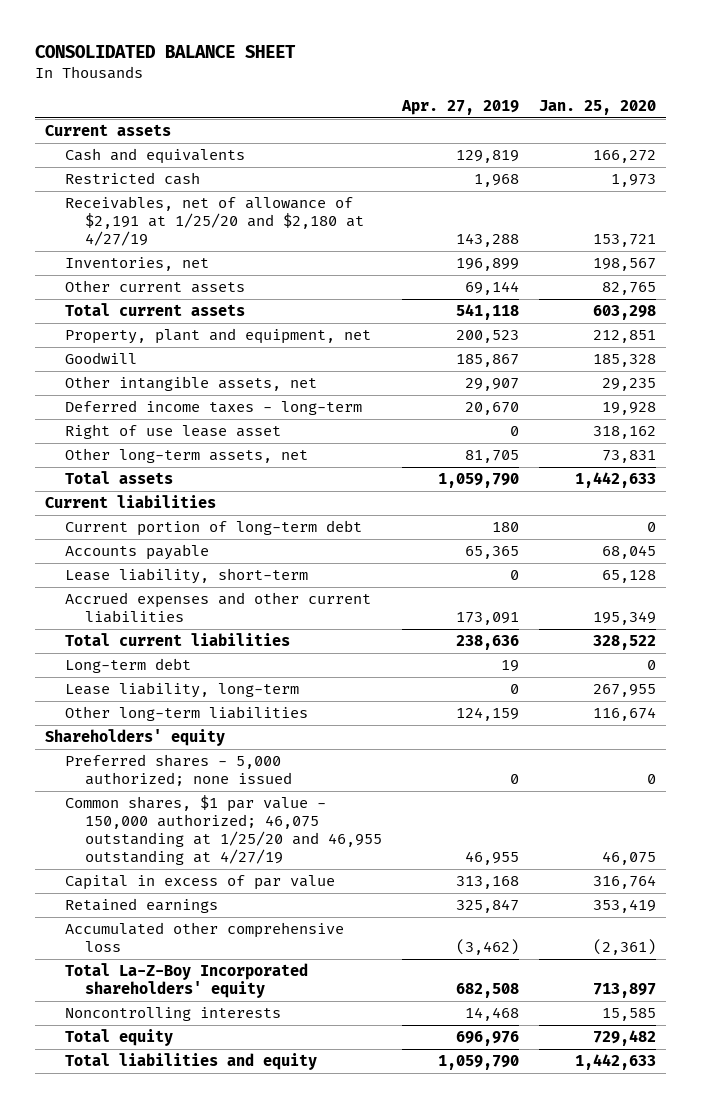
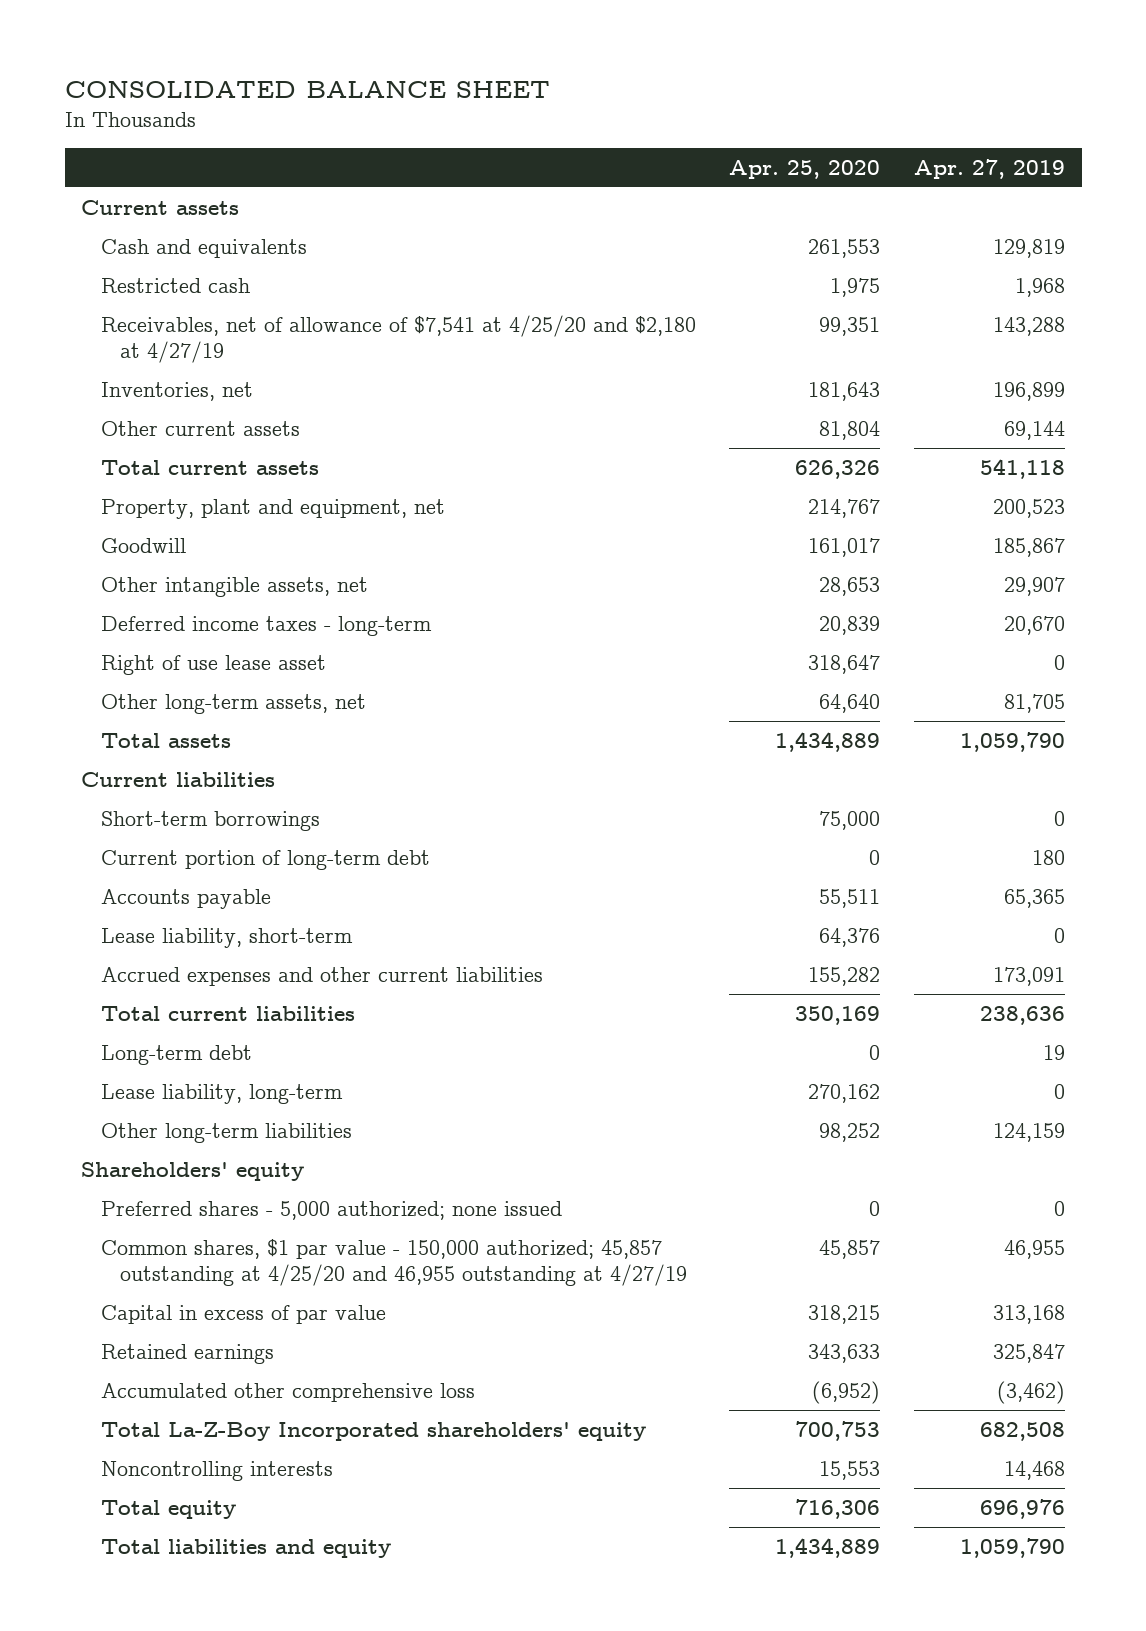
[539,99,657,115] Jan. 25, 2020 -> none
none -> [729,159,881,179] Apr. 25, 2020
[65,196,365,247] Receivables, net of allowance of $2,191 at 1/25/20 and $2,180 at 4/27/19 -> [100,314,696,363] Receivables, net of allowance of $7,541 at 4/25/20 and $2,180 at 4/27/19
none -> [100,810,320,831] Short-term borrowings
[65,795,383,866] Common shares, $1 par value - 150,000 authorized; 46,075 outstanding at 1/25/20 and 46,955 outstanding at 4/27/19 -> [100,1238,688,1286] Common shares, $1 par value - 150,000 authorized; 45,857 outstanding at 4/25/20 and 46,955 outstanding at 4/27/19

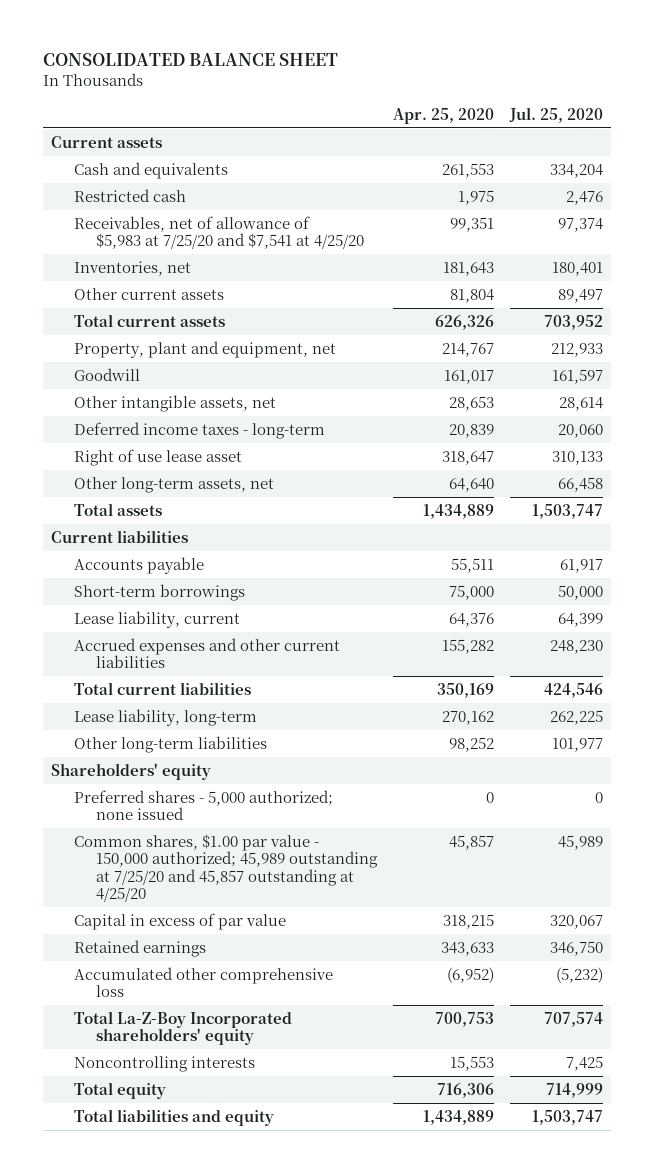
[913,158,1065,179] Apr. 27, 2019 -> none
none -> [508,106,603,123] Jul. 25, 2020
[100,314,696,363] Receivables, net of allowance of $7,541 at 4/25/20 and $2,180 at 4/27/19 -> [73,215,365,250] Receivables, net of allowance of $5,983 at 7/25/20 and $7,541 at 4/25/20
[100,849,430,870] Current portion of long-term debt -> none
[100,810,320,831] Short-term borrowings -> [73,583,245,601] Short-term borrowings
[100,927,353,948] Lease liability, short-term -> [73,610,240,628] Lease liability, current
[100,1044,252,1065] Long-term debt -> none
[100,1238,688,1286] Common shares, $1 par value - 150,000 authorized; 45,857 outstanding at 4/25/20 and 46,955 outstanding at 4/27/19 -> [73,833,379,903] Common shares, $1.00 par value - 150,000 authorized; 45,989 outstanding at 7/25/20 and 45,857 outstanding at 4/25/20

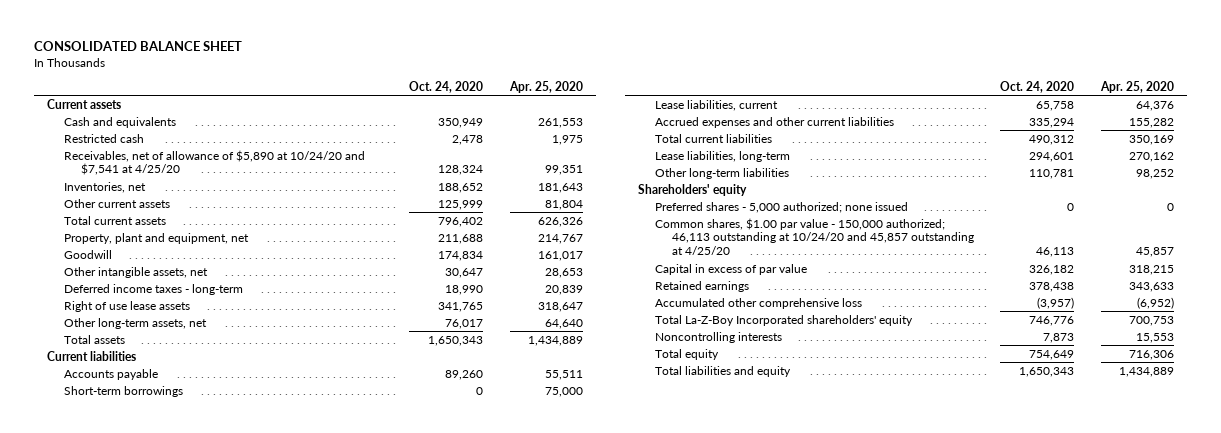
[508,106,603,123] Jul. 25, 2020 -> none
none -> [409,80,484,93] Oct. 24, 2020
[73,215,365,250] Receivables, net of allowance of $5,983 at 7/25/20 and $7,541 at 4/25/20 -> [63,149,365,176] Receivables, net of allowance of $5,890 at 10/24/20 and $7,541 at 4/25/20
[73,448,242,466] Right of use lease asset -> [63,300,190,312] Right of use lease assets
[73,610,240,628] Lease liability, current -> [654,99,778,111] Lease liabilities, current
[73,708,257,726] Lease liability, long-term -> [654,150,790,162] Lease liabilities, long-term
[73,833,379,903] Common shares, $1.00 par value - 150,000 authorized; 45,989 outstanding at 7/25/20 and 45,857 outstanding at 4/25/20 -> [654,217,975,256] Common shares, $1.00 par value - 150,000 authorized; 46,113 outstanding at 10/24/20 and 45,857 outstanding at 4/25/20

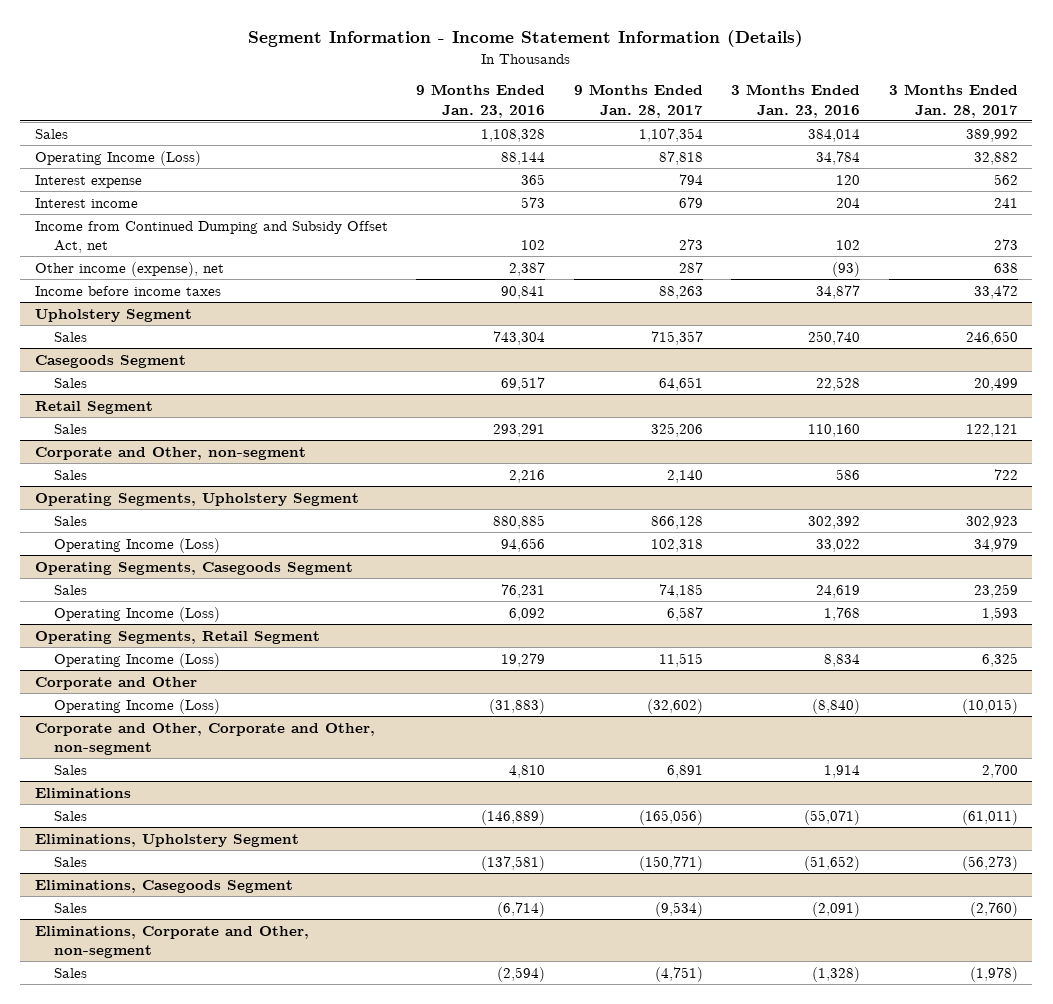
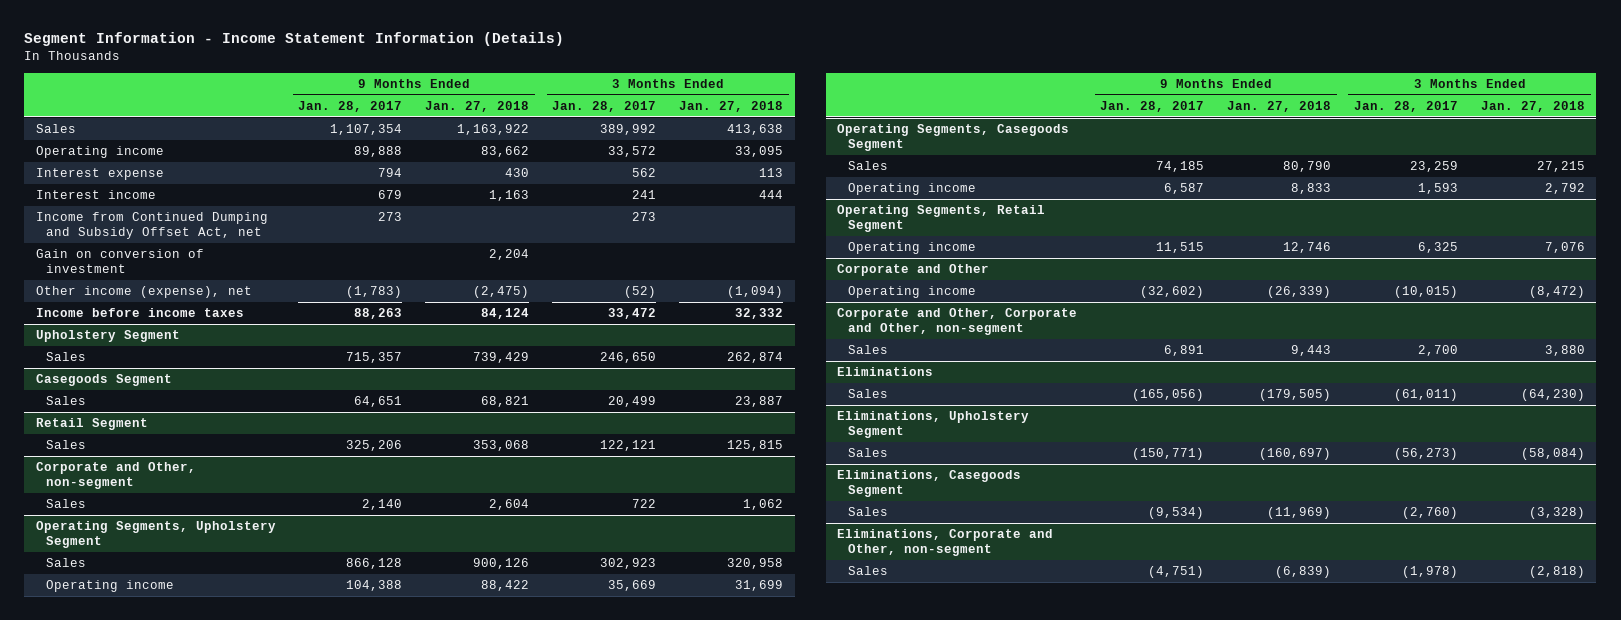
[416,84,546,118] 9 Months Ended Jan. 23, 2016 -> none
[731,84,861,118] 3 Months Ended Jan. 23, 2016 -> none
none -> [425,100,530,112] Jan. 27, 2018
none -> [679,100,784,112] Jan. 27, 2018
[34,150,201,166] Operating Income (Loss) -> [35,146,164,159] Operating income
[658,150,703,165] 87,818 -> [354,146,403,158] 89,888
[974,151,1019,165] 32,882 -> [608,146,657,158] 33,572
none -> [35,249,204,273] Gain on conversion of investment
[678,261,703,273] 287 -> [346,286,403,299] (1,783)
[994,262,1019,273] 638 -> [624,286,657,299] (52)
[53,537,220,553] Operating Income (Loss) -> [46,580,175,593] Operating income
[650,538,703,552] 102,318 -> [346,580,403,592] 104,388
[974,537,1019,552] 34,979 -> [608,580,657,592] 35,669
[53,606,220,622] Operating Income (Loss) -> [848,183,977,196] Operating income
[53,652,220,668] Operating Income (Loss) -> [848,242,977,255] Operating income
[53,698,220,714] Operating Income (Loss) -> [848,286,977,299] Operating income

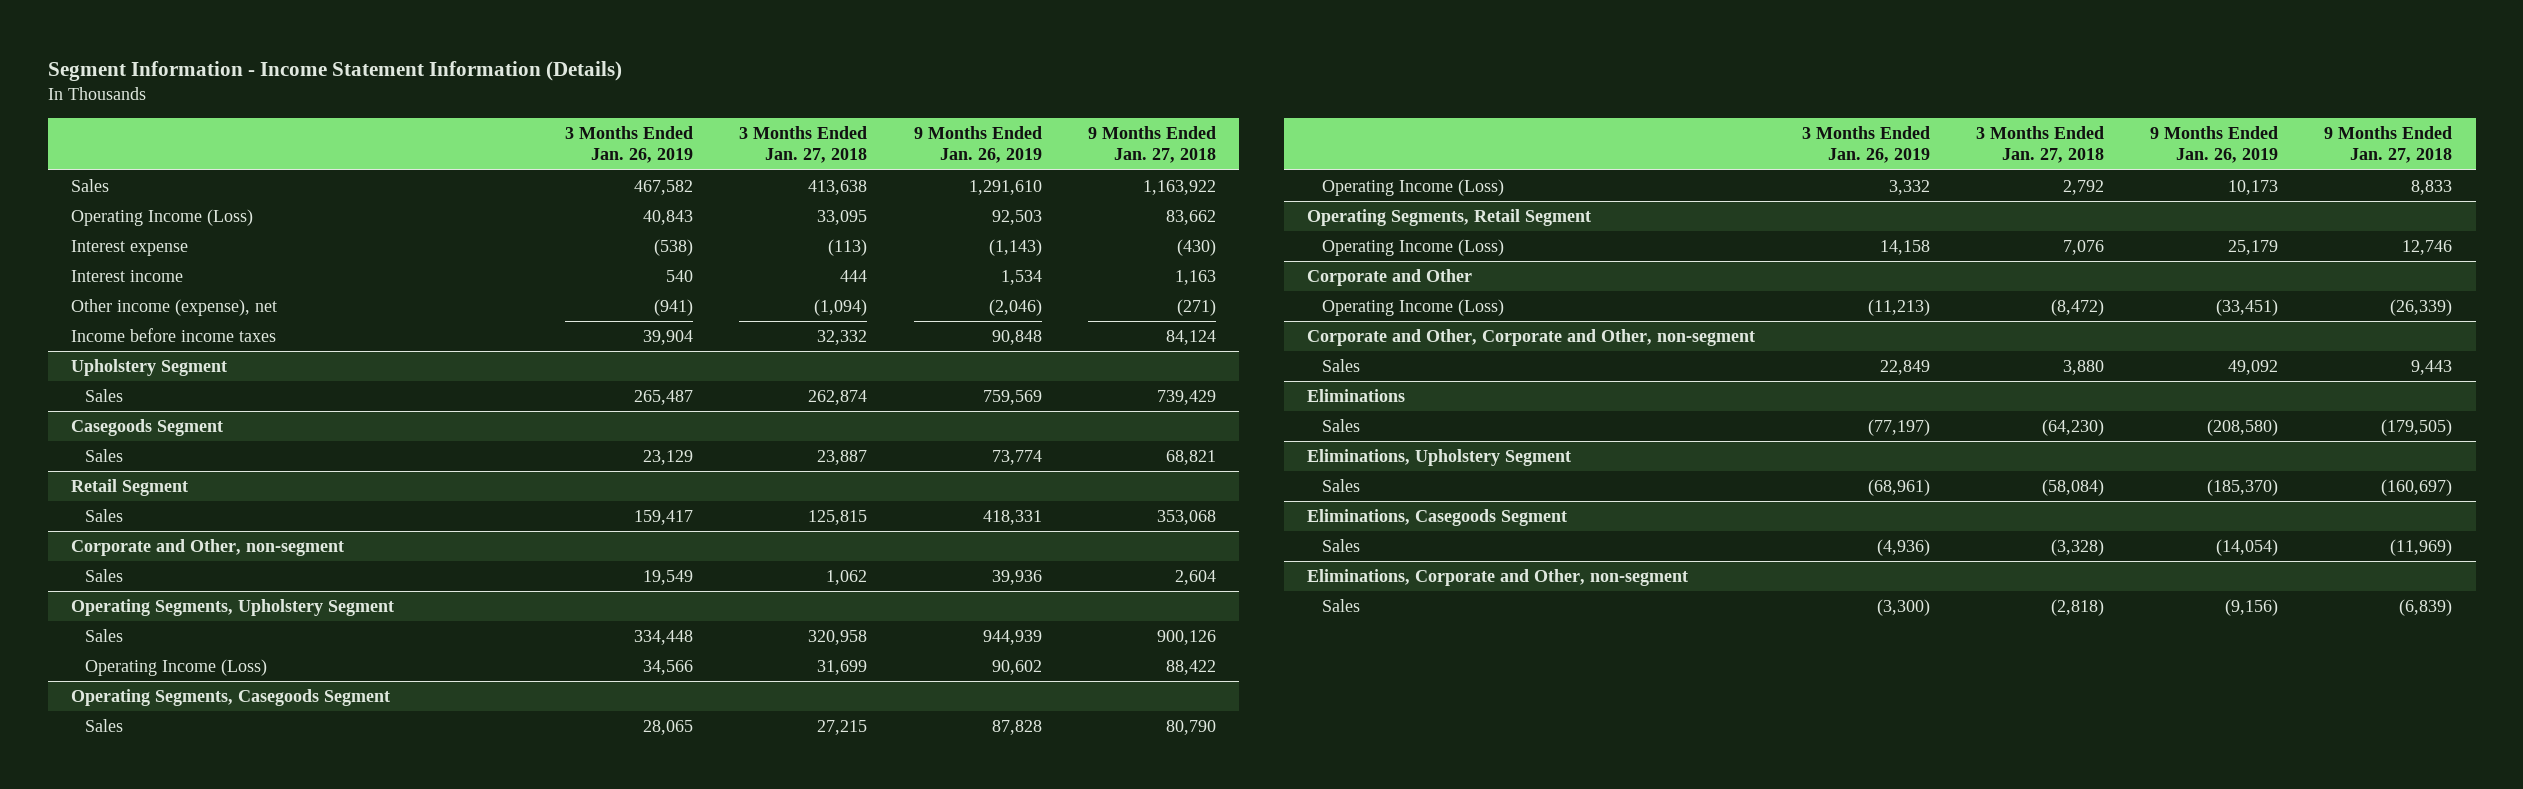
[298,100,403,112] Jan. 28, 2017 -> none
[552,100,657,112] Jan. 28, 2017 -> none
none -> [564,126,693,164] 3 Months Ended Jan. 26, 2019
none -> [913,126,1042,164] 9 Months Ended Jan. 26, 2019
[35,146,164,159] Operating income -> [70,208,253,226] Operating Income (Loss)
[505,168,530,178] 430 -> [1176,238,1216,256] (430)
[759,168,784,178] 113 -> [828,238,868,256] (113)
[35,212,268,239] Income from Continued Dumping and Subsidy Offset Act, net -> none
[35,249,204,273] Gain on conversion of investment -> none
[473,286,530,299] (2,475) -> [1176,298,1216,316] (271)
[46,580,175,593] Operating income -> [85,658,268,676] Operating Income (Loss)
[848,183,977,196] Operating income -> [1321,178,1504,196] Operating Income (Loss)
[848,242,977,255] Operating income -> [1321,238,1504,256] Operating Income (Loss)
[848,286,977,299] Operating income -> [1321,298,1504,316] Operating Income (Loss)

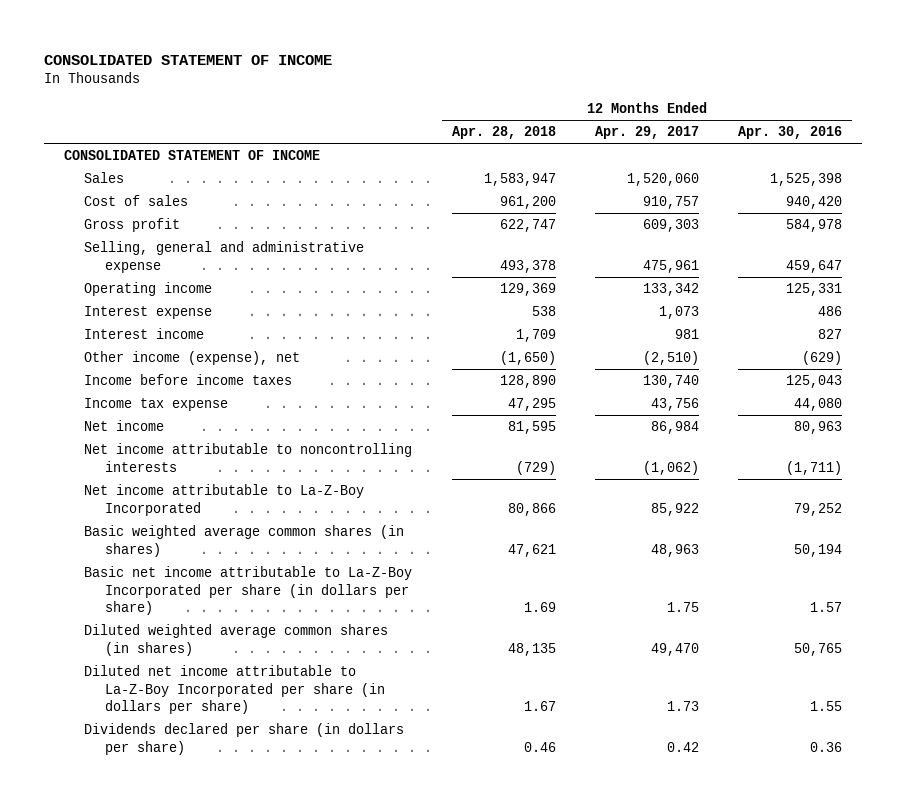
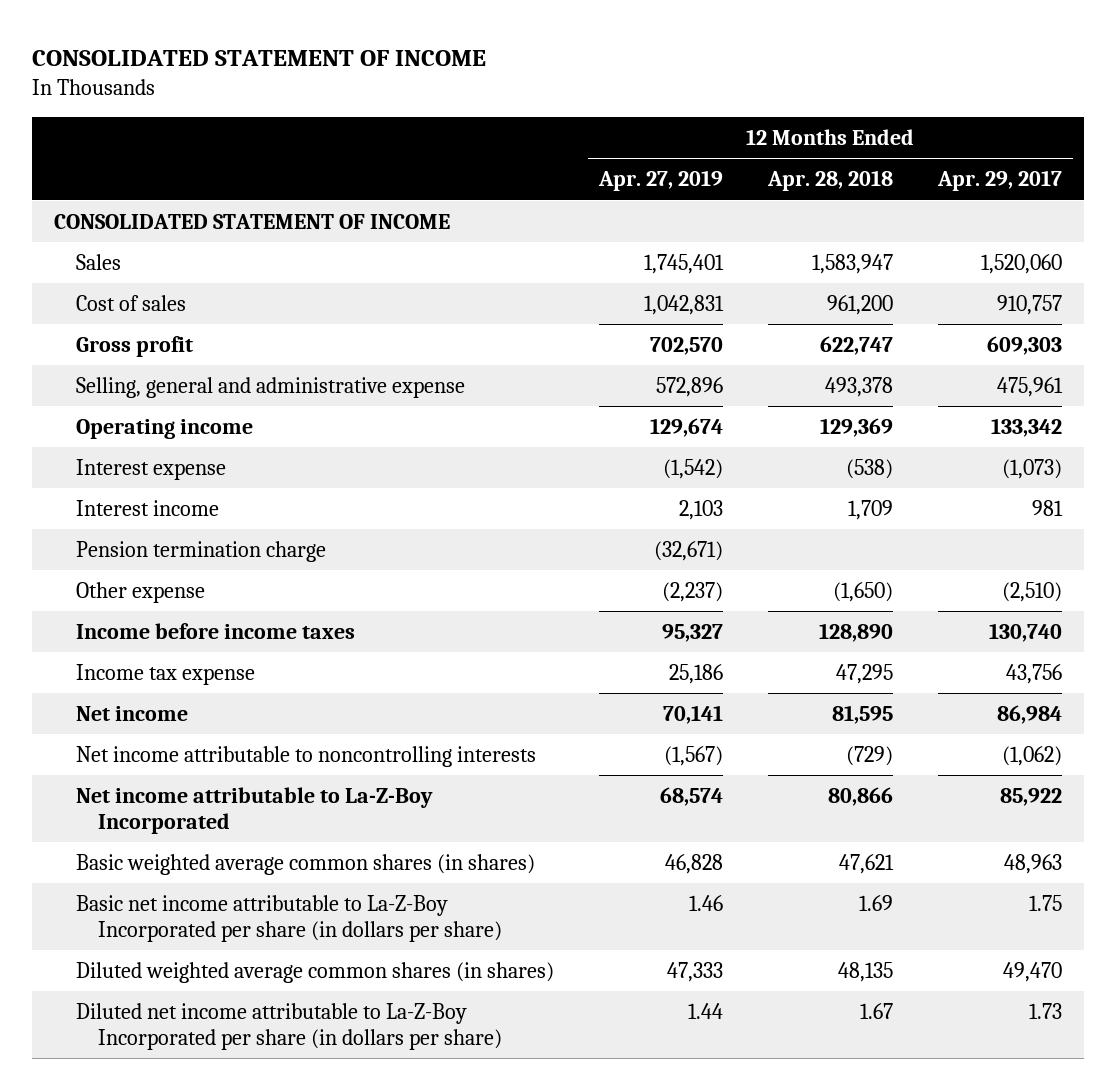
[738,126,843,140] Apr. 30, 2016 -> none
none -> [597,170,723,192] Apr. 27, 2019
[531,306,556,317] 538 -> [845,459,893,480] (538)
[658,306,699,320] 1,073 -> [1001,459,1062,480] (1,073)
none -> [76,541,327,563] Pension termination charge
[84,351,301,366] Other income (expense), net -> [76,582,206,604] Other expense
[84,723,405,755] Dividends declared per share (in dollars per share) -> none

